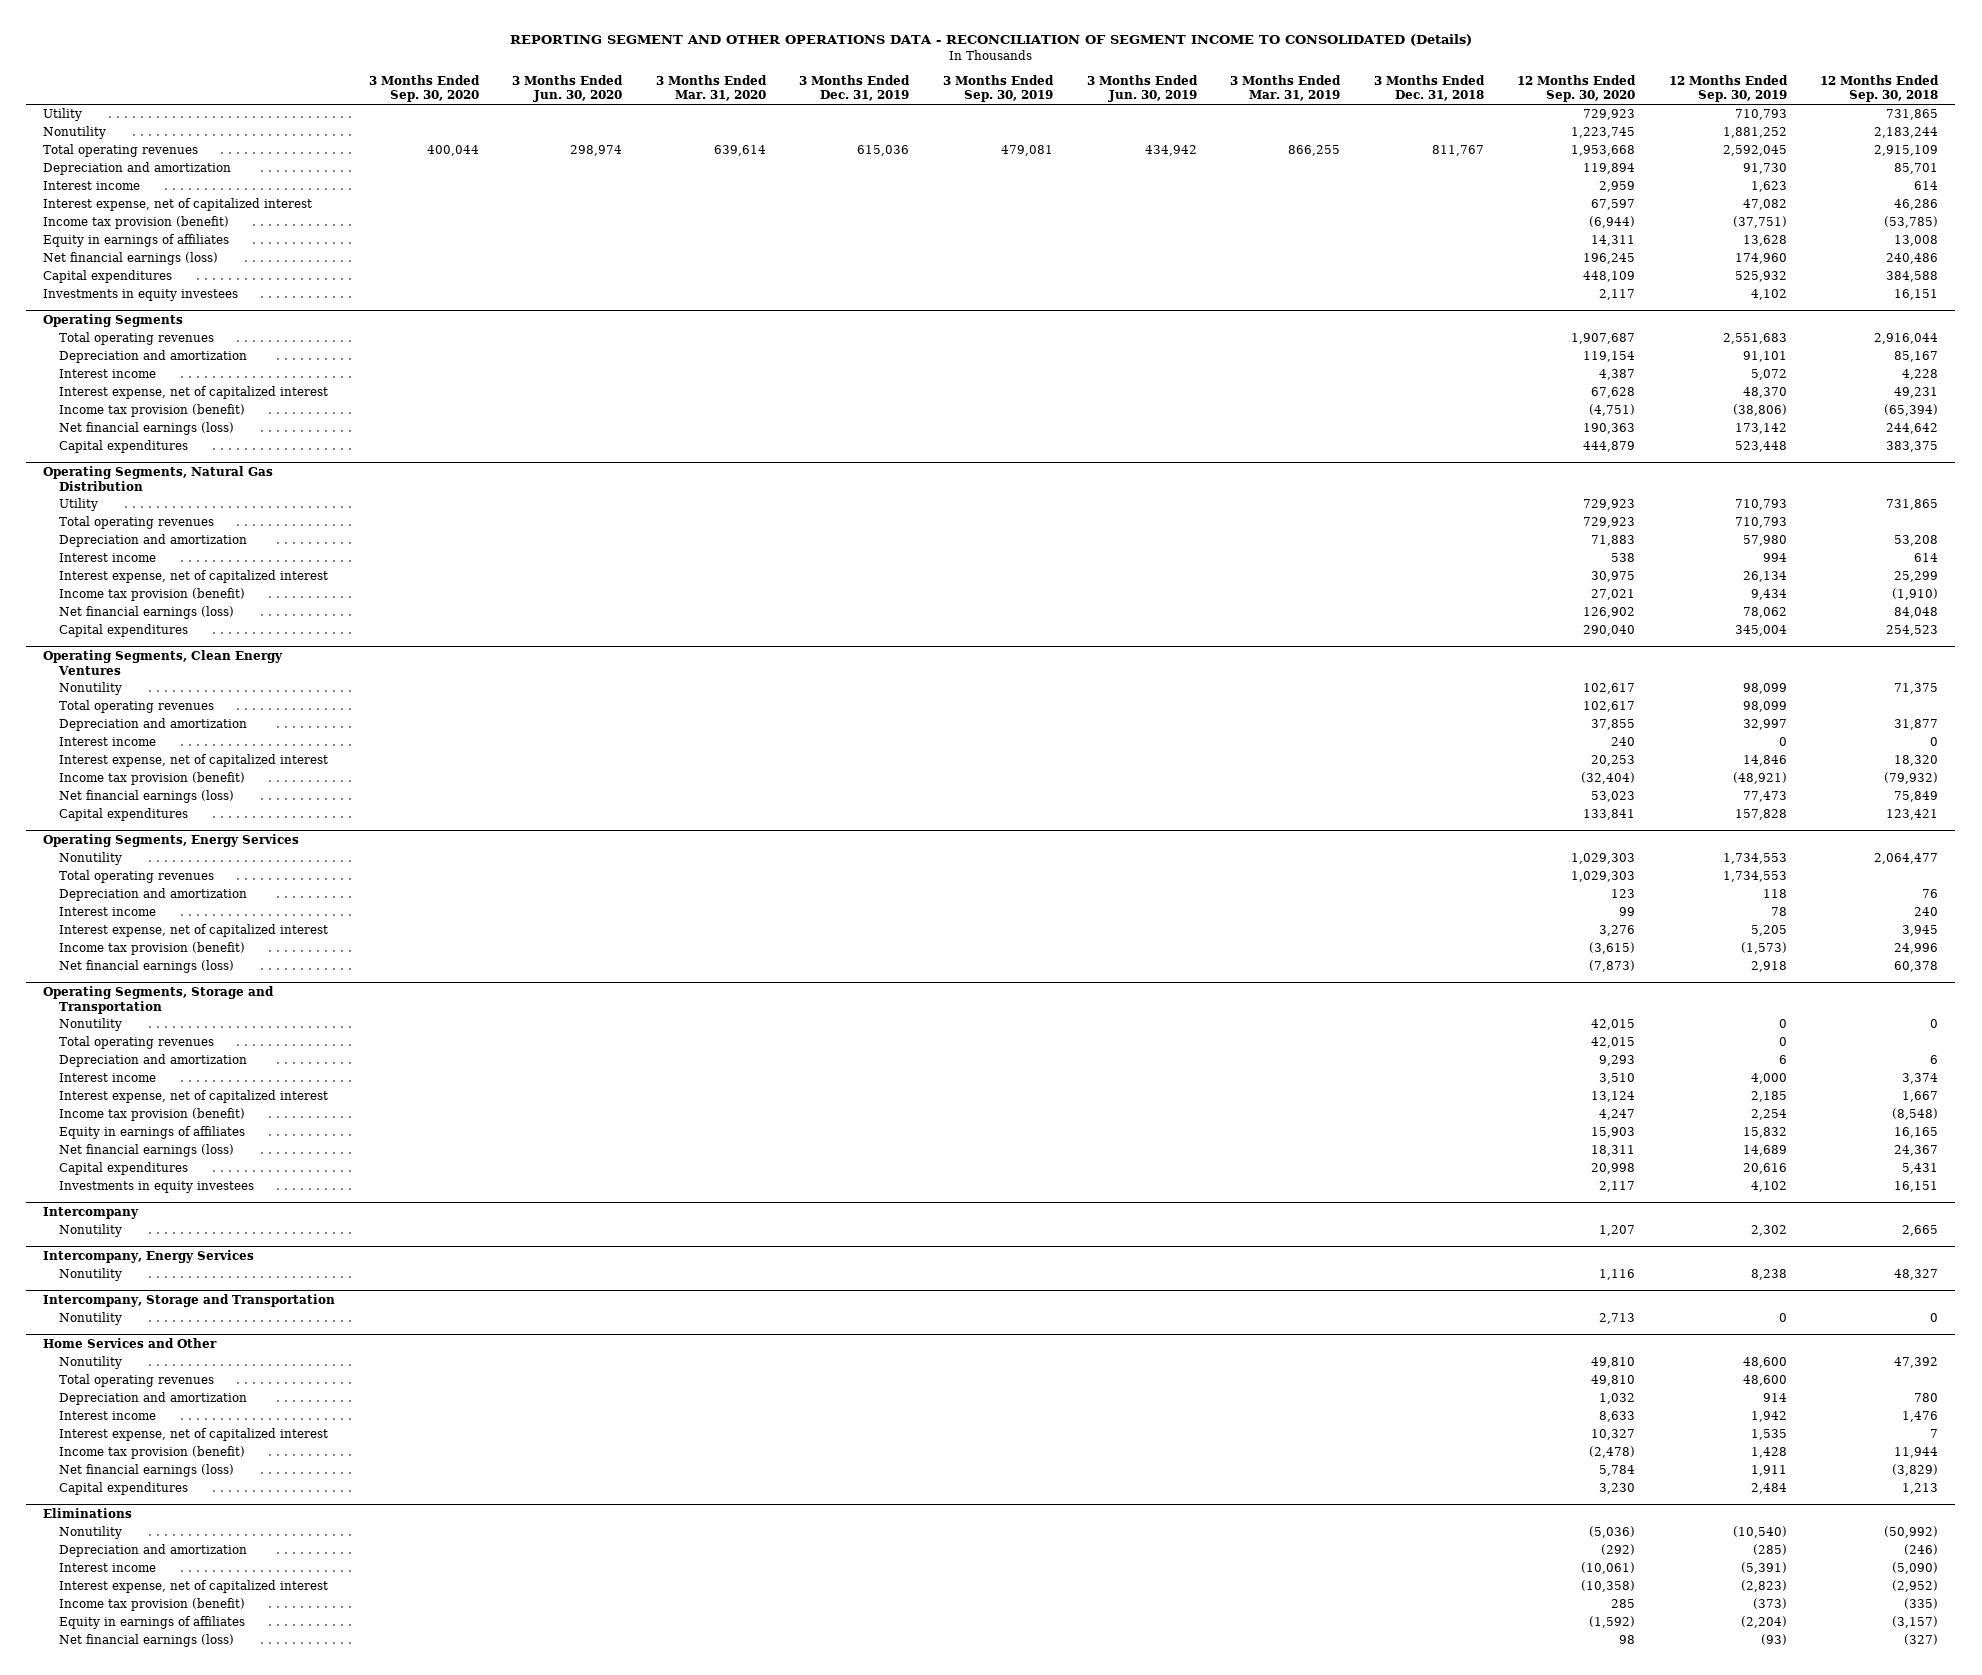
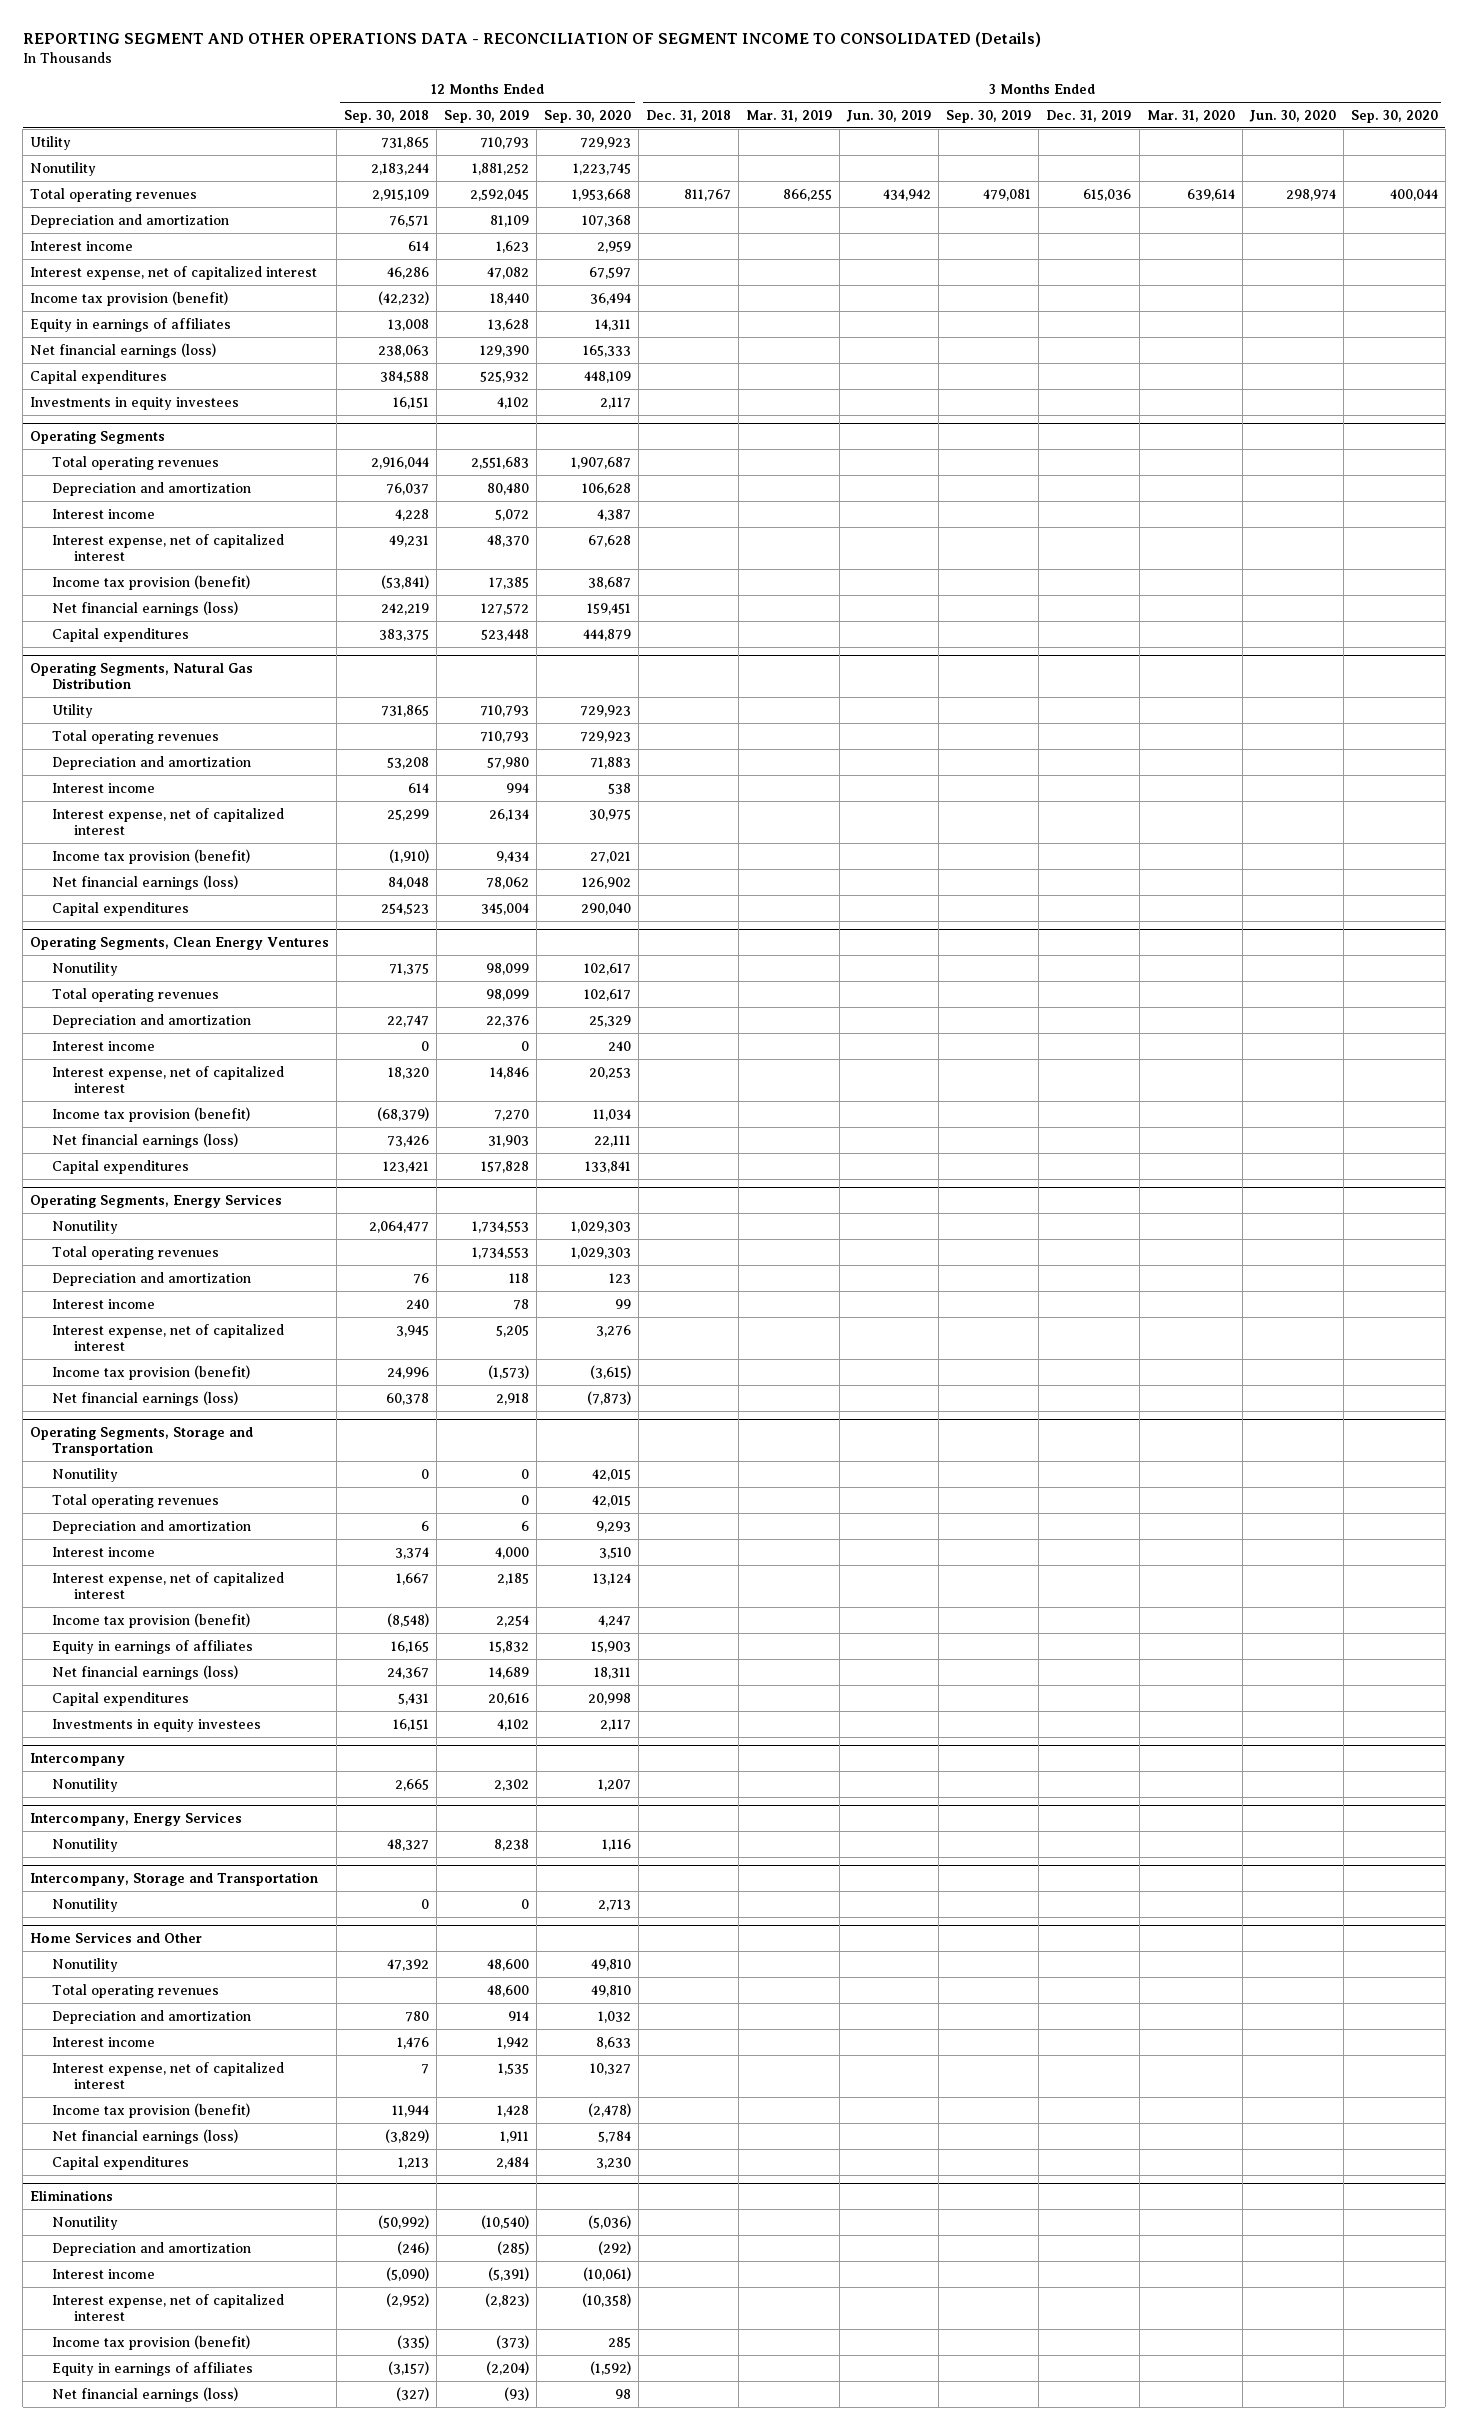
[1583,163,1636,175] 119,894 -> [582,214,632,227] 107,368
[1742,163,1787,175] 91,730 -> [490,214,530,227] 81,109
[1894,163,1939,175] 85,701 -> [389,214,430,227] 76,571
[1589,216,1636,229] (6,944) -> [590,292,632,305] 36,494
[1732,216,1787,229] (37,751) -> [490,292,530,305] 18,440
[1884,216,1939,229] (53,785) -> [378,290,430,305] (42,232)
[1583,253,1636,265] 196,245 -> [583,344,632,357] 165,333
[1734,253,1787,265] 174,960 -> [480,344,530,357] 129,390
[1886,253,1939,265] 240,486 -> [378,344,430,357] 238,063
[1583,351,1636,363] 119,154 -> [582,482,632,495] 106,628
[1742,351,1787,363] 91,101 -> [487,482,530,495] 80,480
[1894,351,1939,363] 85,167 -> [386,482,430,495] 76,037
[1589,404,1636,417] (4,751) -> [588,576,632,589] 38,687
[1732,404,1787,417] (38,806) -> [489,576,530,589] 17,385
[1884,404,1939,417] (65,394) -> [381,574,430,589] (53,841)
[1583,423,1636,435] 190,363 -> [587,602,632,615] 159,451
[1734,423,1787,435] 173,142 -> [481,602,530,615] 127,572
[1886,423,1939,435] 244,642 -> [381,602,430,615] 242,219
[1591,719,1636,731] 37,855 -> [589,1014,632,1027] 25,329
[1742,719,1787,731] 32,997 -> [486,1014,530,1027] 22,376
[1894,719,1939,731] 31,877 -> [387,1014,430,1027] 22,747
[1581,772,1636,785] (32,404) -> [593,1108,632,1121] 11,034
[1732,772,1787,785] (48,921) -> [494,1108,530,1121] 7,270
[1884,772,1939,785] (79,932) -> [377,1106,430,1121] (68,379)
[1591,791,1636,803] 53,023 -> [594,1134,632,1147] 22,111
[1742,791,1787,803] 77,473 -> [488,1134,530,1147] 31,903
[1894,791,1939,803] 75,849 -> [387,1134,430,1147] 73,426

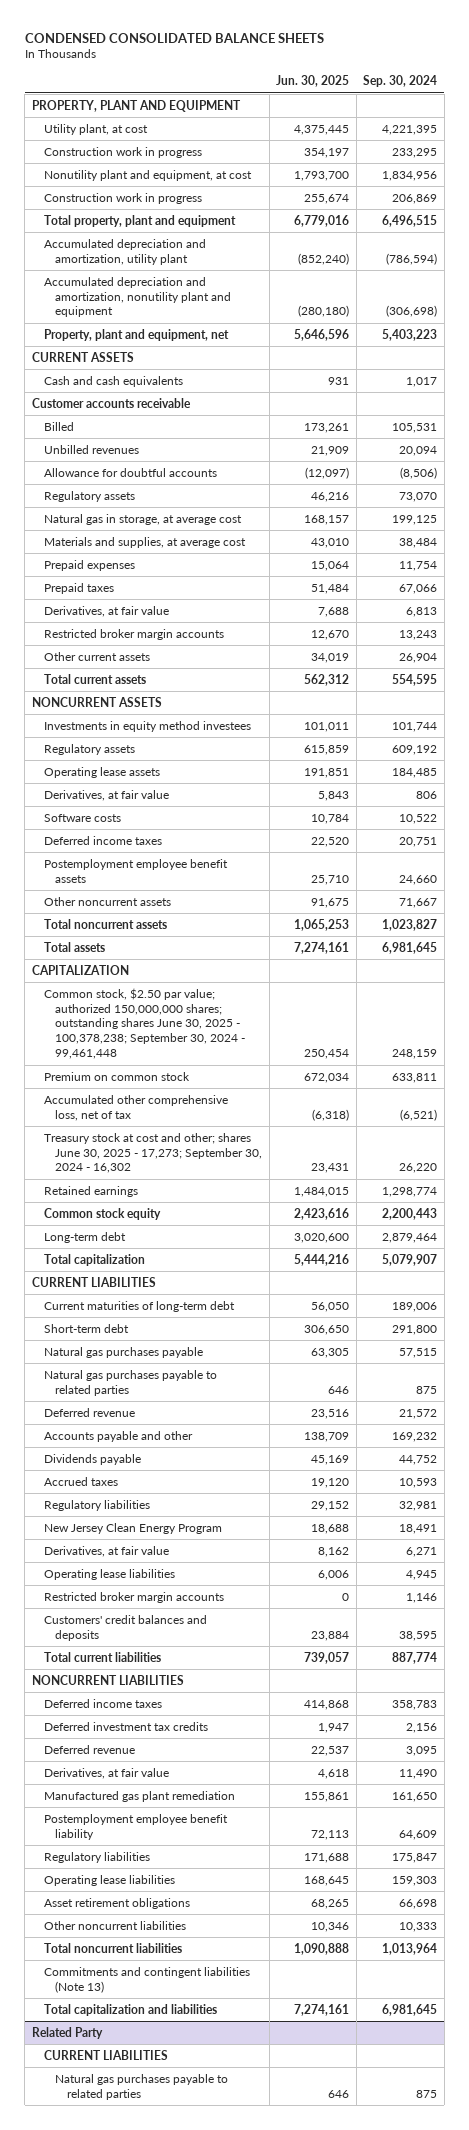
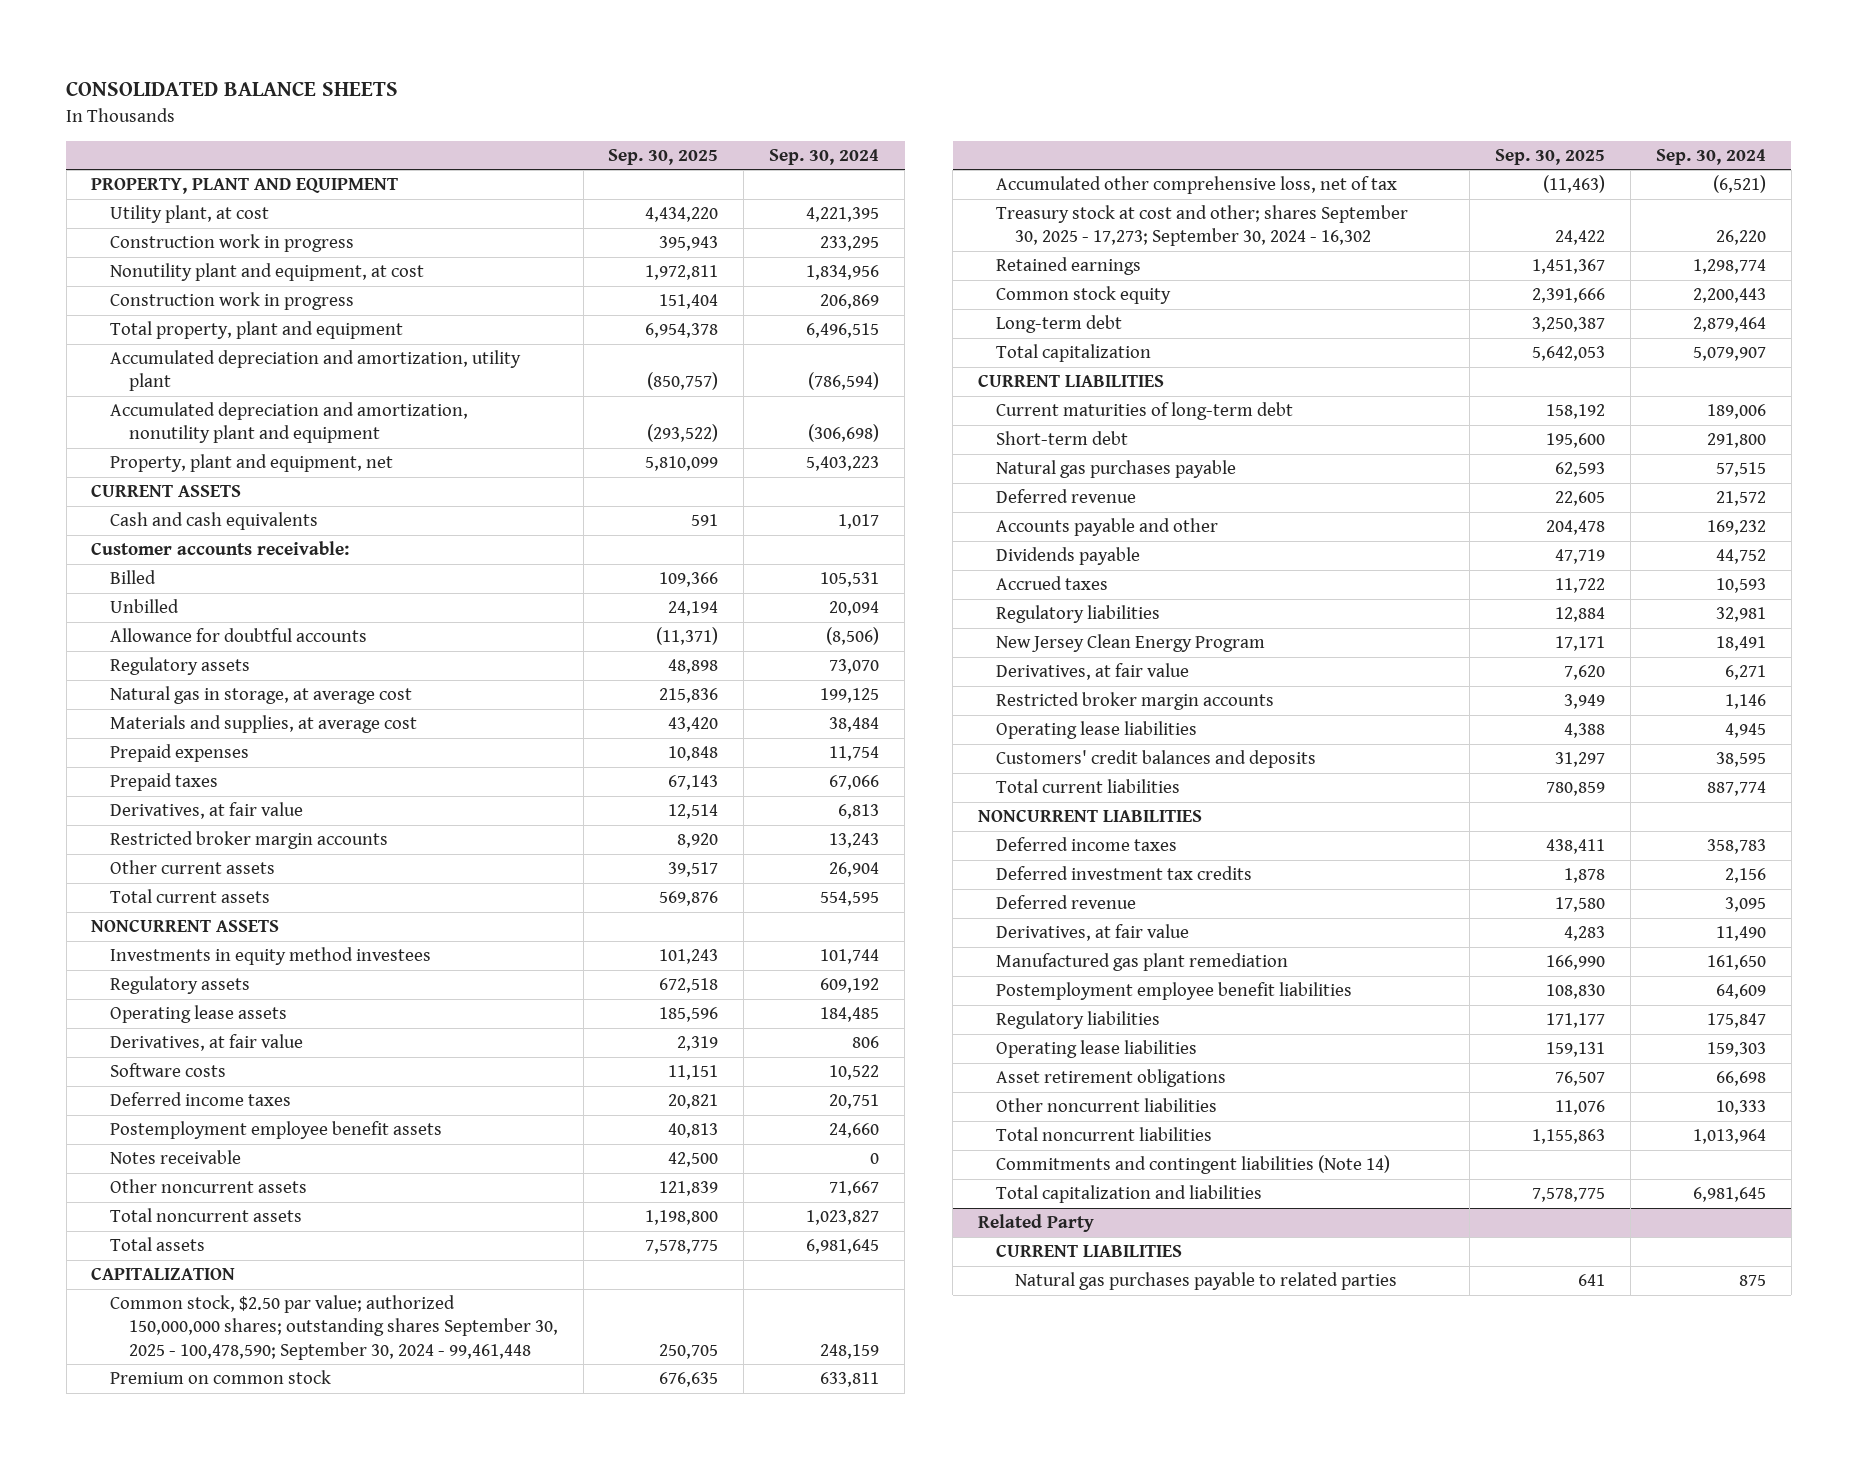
[24,32,324,43] CONDENSED CONSOLIDATED BALANCE SHEETS -> [66,80,399,96] CONSOLIDATED BALANCE SHEETS
[276,75,350,88] Jun. 30, 2025 -> none
none -> [608,149,719,166] Sep. 30, 2025
[31,397,191,408] Customer accounts receivable -> [91,541,350,556] Customer accounts receivable:
[43,444,139,454] Unbilled revenues -> [110,599,180,614] Unbilled
none -> [110,1150,242,1165] Notes receivable
[43,987,246,1060] Common stock, $2.50 par value; authorized 150,000,000 shares; outstanding shares June 30, 2025 - 100,378,238; September 30, 2024 - 99,461,448 -> [110,1295,558,1360] Common stock, $2.50 par value; authorized 150,000,000 shares; outstanding shares September 30, 2025 - 100,478,590; September 30, 2024 - 99,461,448
[43,1132,263,1174] Treasury stock at cost and other; shares June 30, 2025 - 17,273; September 30, 2024 - 16,302 -> [996,205,1409,247] Treasury stock at cost and other; shares September 30, 2025 - 17,273; September 30, 2024 - 16,302
[43,1369,217,1396] Natural gas purchases payable to related parties -> none
[43,1568,175,1580] Operating lease liabilities -> [996,721,1198,740] Operating lease liabilities
[43,1813,228,1840] Postemployment employee benefit liability -> [996,982,1353,1001] Postemployment employee benefit liabilities
[43,1966,250,1993] Commitments and contingent liabilities (Note 13) -> [996,1155,1391,1175] Commitments and contingent liabilities (Note 14)

